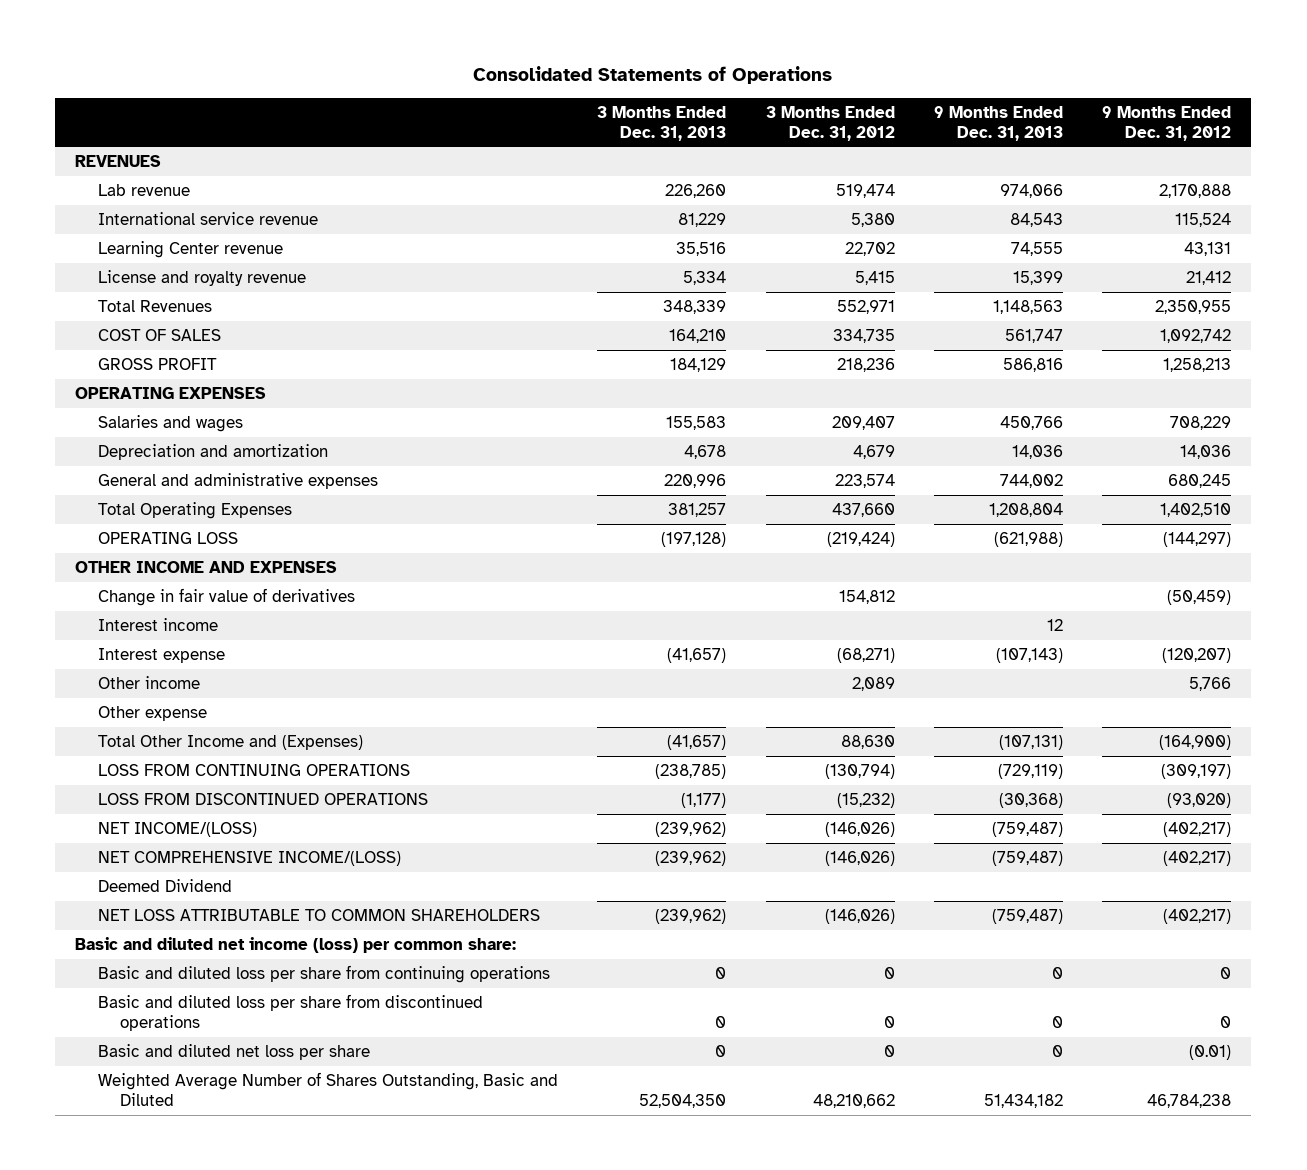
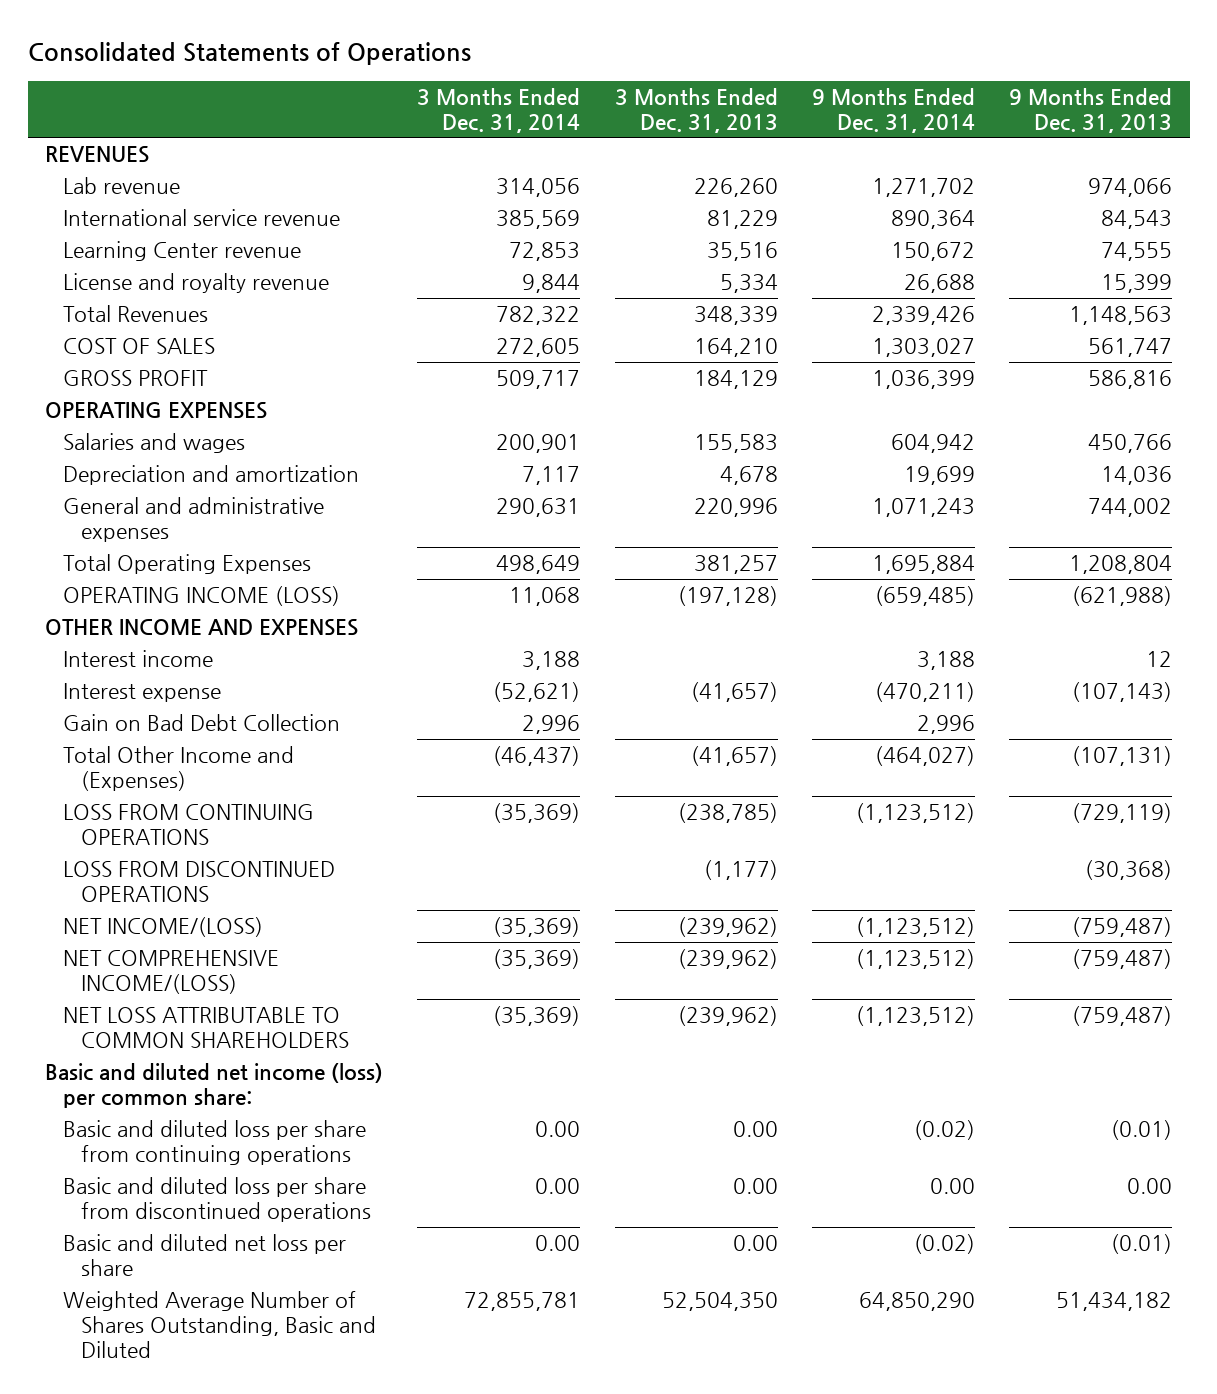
[765,106,895,141] 3 Months Ended Dec. 31, 2012 -> none
[1102,106,1232,141] 9 Months Ended Dec. 31, 2012 -> none
none -> [417,87,581,133] 3 Months Ended Dec. 31, 2014
none -> [812,87,976,133] 9 Months Ended Dec. 31, 2014
[97,532,238,545] OPERATING LOSS -> [62,586,340,607] OPERATING INCOME (LOSS)
[97,588,355,607] Change in fair value of derivatives -> none
[97,676,200,690] Other income -> none
[97,706,207,722] Other expense -> none
none -> [62,714,340,732] Gain on Bad Debt Collection
[97,879,232,893] Deemed Dividend -> none
[715,967,727,980] 0 -> [732,1121,778,1138] 0.00
[1051,967,1063,980] 0 -> [1111,1120,1173,1141] (0.01)
[715,1015,727,1028] 0 -> [732,1178,778,1195] 0.00
[1051,1015,1063,1028] 0 -> [1127,1178,1173,1195] 0.00
[715,1045,727,1058] 0 -> [732,1235,778,1252] 0.00
[1051,1045,1063,1058] 0 -> [1111,1234,1173,1255] (0.01)

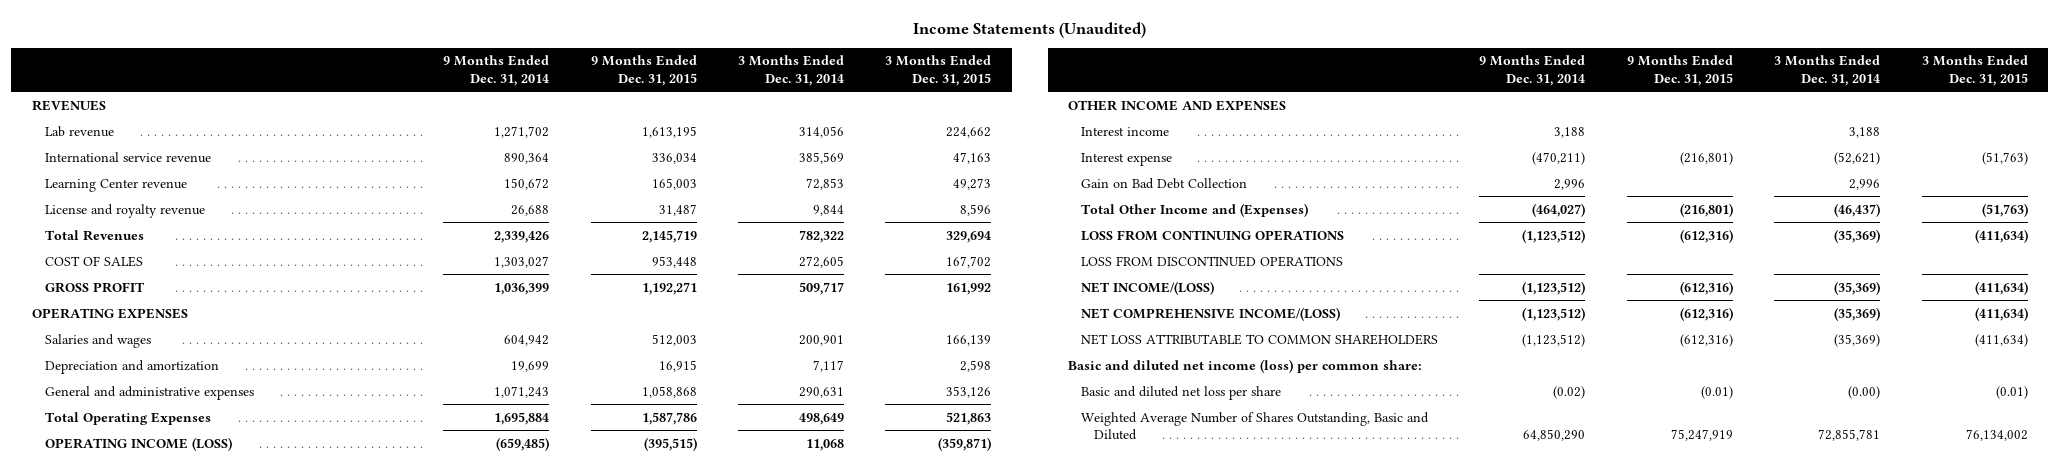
[27,41,471,65] Consolidated Statements of Operations -> [912,21,1146,38] Income Statements (Unaudited)
[614,87,778,133] 3 Months Ended Dec. 31, 2013 -> none
[1009,87,1173,133] 9 Months Ended Dec. 31, 2013 -> none
none -> [590,55,697,86] 9 Months Ended Dec. 31, 2015
none -> [885,55,992,86] 3 Months Ended Dec. 31, 2015
[62,1120,366,1166] Basic and diluted loss per share from continuing operations -> none
[62,1177,372,1223] Basic and diluted loss per share from discontinued operations -> none
[535,1235,581,1252] 0.00 -> [1848,385,1881,399] (0.00)

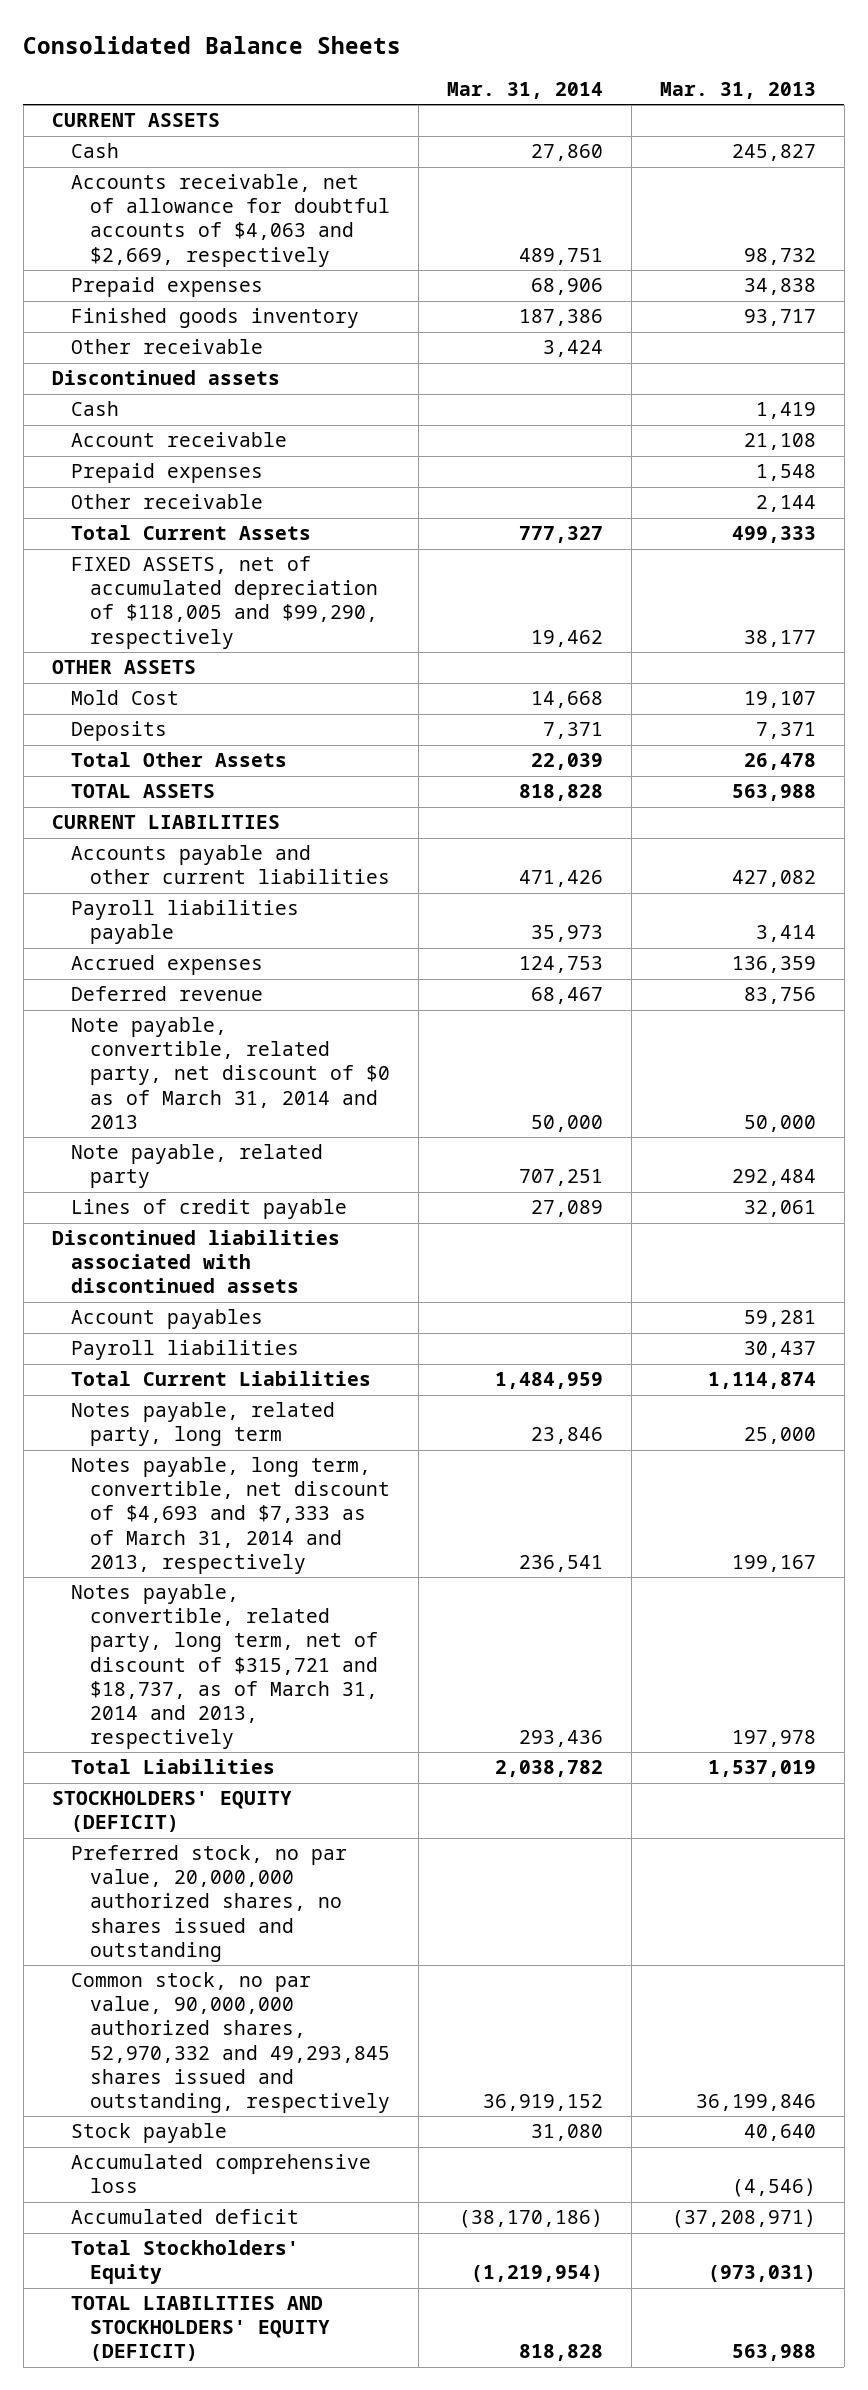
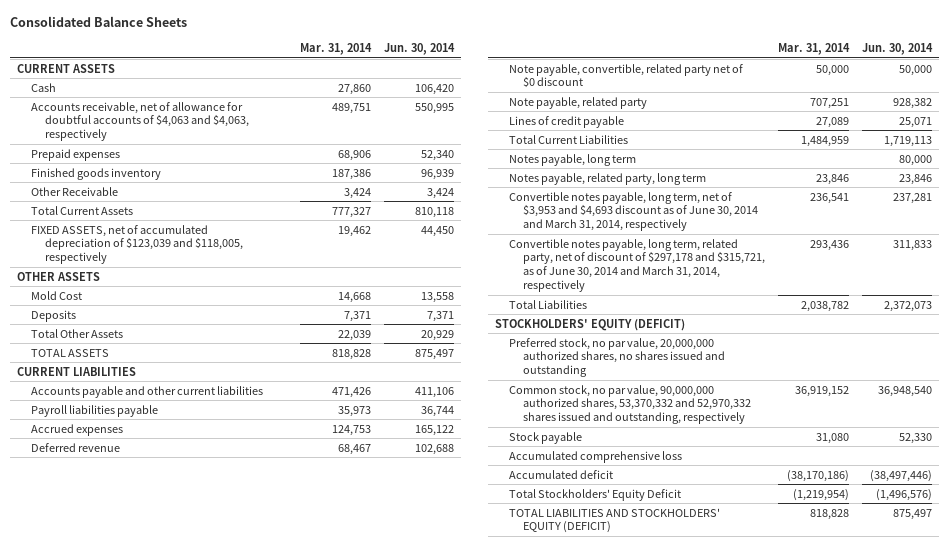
[659,81,816,99] Mar. 31, 2013 -> none
none -> [384,43,456,56] Jun. 30, 2014
[70,174,390,267] Accounts receivable, net of allowance for doubtful accounts of $4,063 and $2,669, respectively -> [30,101,250,142] Accounts receivable, net of allowance for doubtful accounts of $4,063 and $4,063, respectively
[51,370,280,386] Discontinued assets -> none
[70,401,119,417] Cash -> none
[70,432,287,448] Account receivable -> none
[70,463,263,484] Prepaid expenses -> none
[70,494,263,510] Other receivable -> none
[70,339,263,355] Other receivable -> [30,186,118,196] Other Receivable
[70,556,378,649] FIXED ASSETS, net of accumulated depreciation of $118,005 and $99,290, respectively -> [30,224,244,265] FIXED ASSETS, net of accumulated depreciation of $123,039 and $118,005, respectively
[70,1017,390,1129] Note payable, convertible, related party, net discount of $0 as of March 31, 2014 and 2013 -> [508,63,743,89] Note payable, convertible, related party net of $0 discount
[51,1230,340,1294] Discontinued liabilities associated with discontinued assets -> none
[70,1309,263,1330] Account payables -> none
[70,1340,299,1361] Payroll liabilities -> none
none -> [508,153,636,166] Notes payable, long term
[70,1457,390,1574] Notes payable, long term, convertible, net discount of $4,693 and $7,333 as of March 31, 2014 and 2013, respectively -> [508,191,759,232] Convertible notes payable, long term, net of $3,953 and $4,693 discount as of June 30, 2014 and March 31, 2014, respectively
[70,1584,378,1749] Notes payable, convertible, related party, long term, net of discount of $315,721 and $18,737, as of March 31, 2014 and 2013, respectively -> [508,238,766,292] Convertible notes payable, long term, related party, net of discount of $297,178 and $315,721, as of June 30, 2014 and March 31, 2014, respectively
[70,1972,390,2113] Common stock, no par value, 90,000,000 authorized shares, 52,970,332 and 49,293,845 shares issued and outstanding, respectively -> [508,384,752,425] Common stock, no par value, 90,000,000 authorized shares, 53,370,332 and 52,970,332 shares issued and outstanding, respectively
[70,2240,299,2285] Total Stockholders' Equity -> [508,488,681,501] Total Stockholders' Equity Deficit

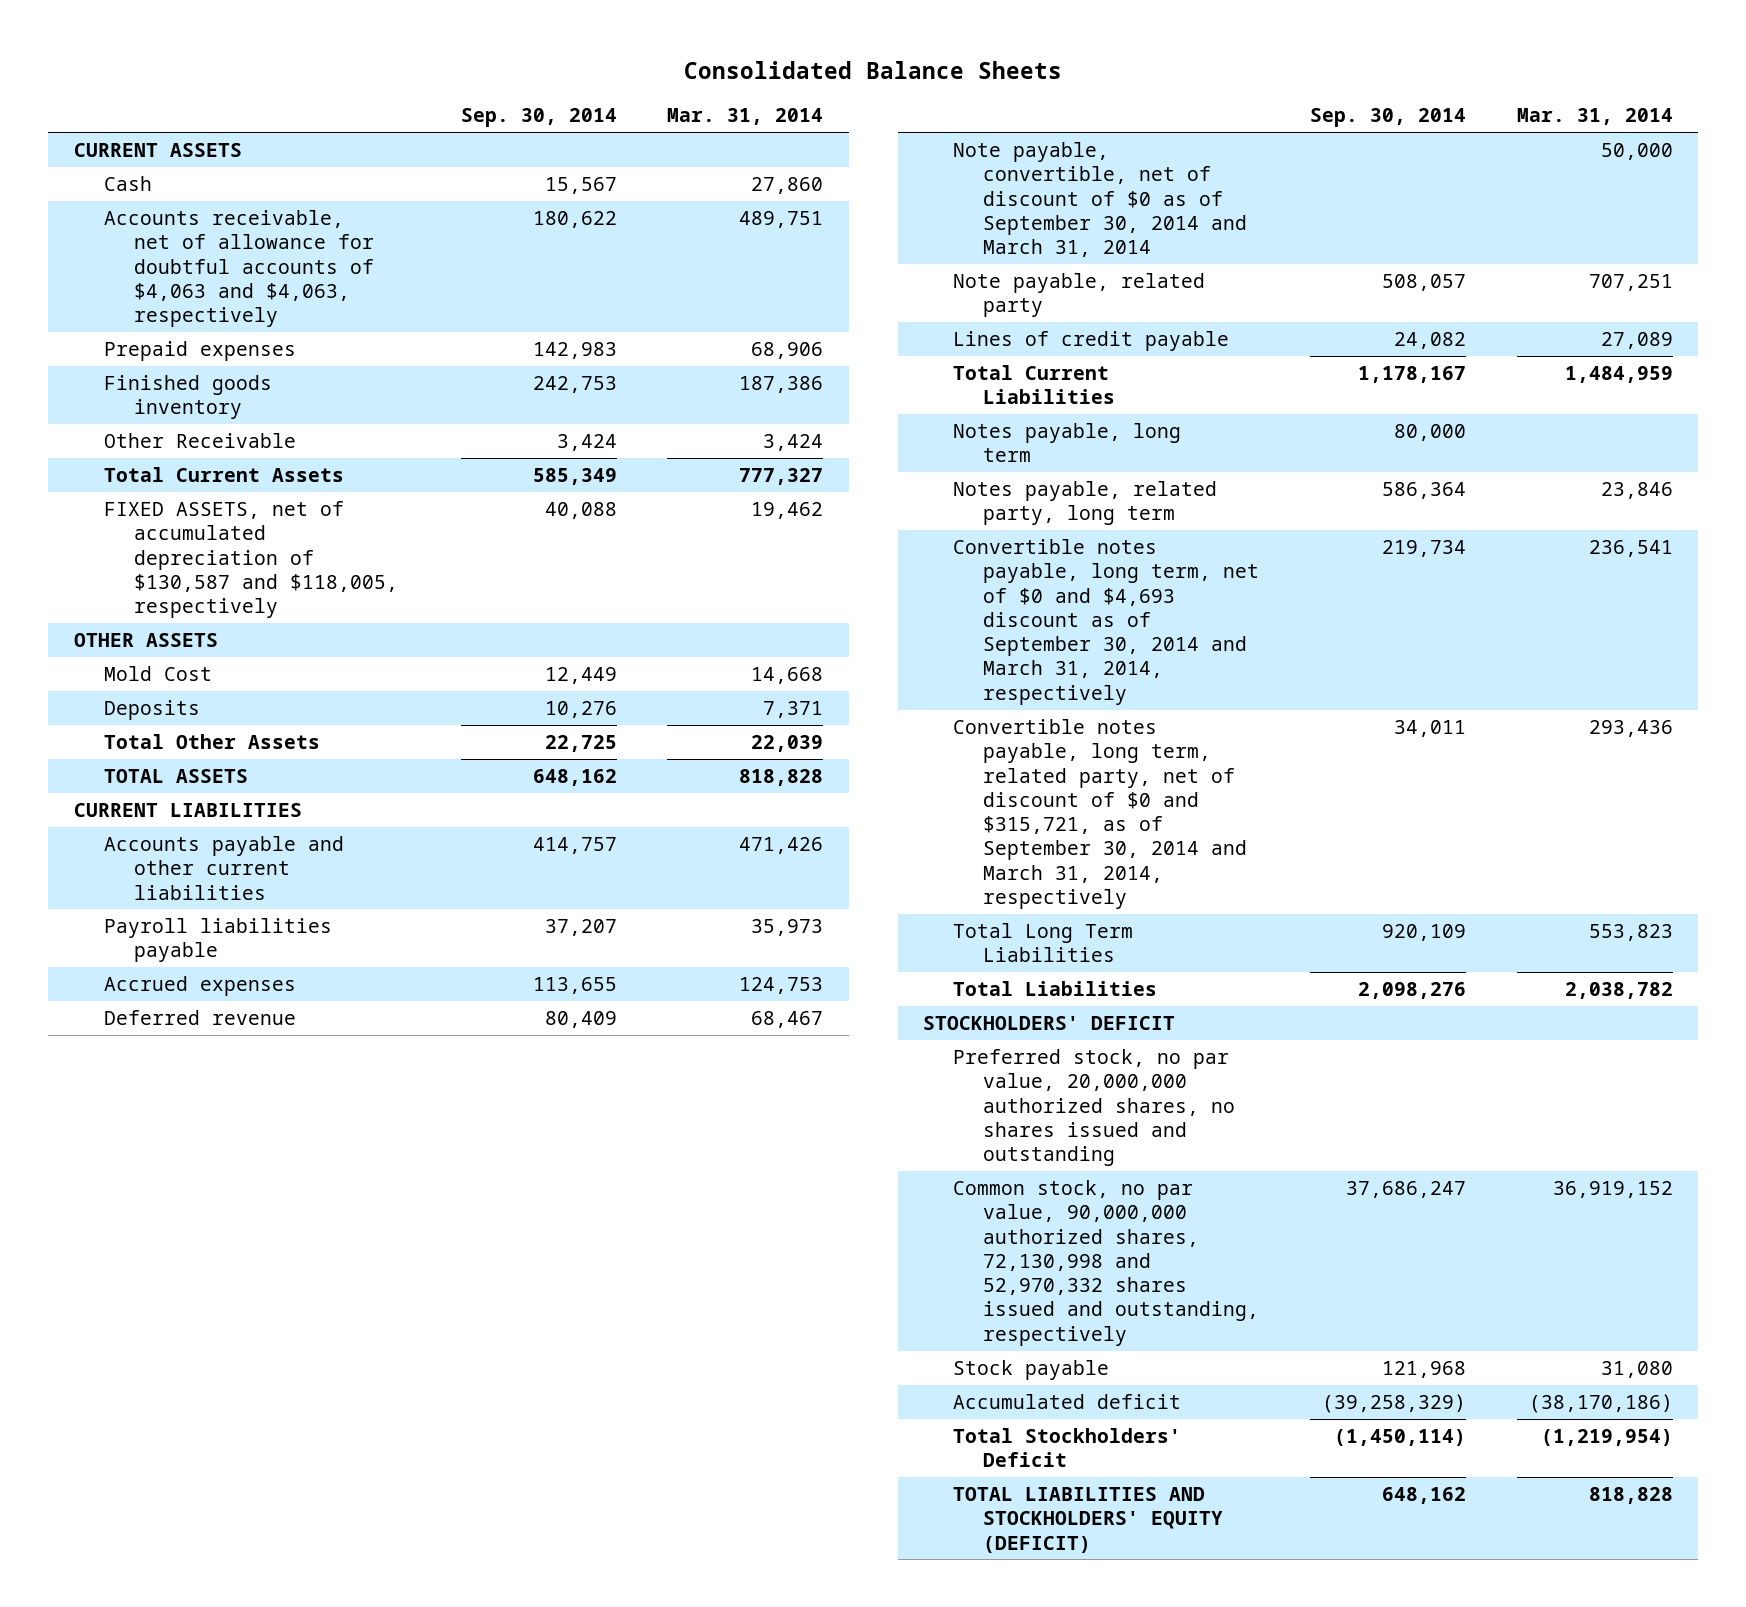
[384,43,456,56] Jun. 30, 2014 -> none
none -> [460,108,617,128] Sep. 30, 2014
[30,224,244,265] FIXED ASSETS, net of accumulated depreciation of $123,039 and $118,005, respectively -> [103,500,398,619] FIXED ASSETS, net of accumulated depreciation of $130,587 and $118,005, respectively
[508,63,743,89] Note payable, convertible, related party net of $0 discount -> [953,141,1248,258] Note payable, convertible, net of discount of $0 as of September 30, 2014 and March 31, 2014
[508,191,759,232] Convertible notes payable, long term, net of $3,953 and $4,693 discount as of June 30, 2014 and March 31, 2014, respectively -> [953,538,1260,705] Convertible notes payable, long term, net of $0 and $4,693 discount as of September 30, 2014 and March 31, 2014, respectively
[508,238,766,292] Convertible notes payable, long term, related party, net of discount of $297,178 and $315,721, as of June 30, 2014 and March 31, 2014, respectively -> [953,718,1248,909] Convertible notes payable, long term, related party, net of discount of $0 and $315,721, as of September 30, 2014 and March 31, 2014, respectively
none -> [953,922,1134,963] Total Long Term Liabilities
[494,318,685,331] STOCKHOLDERS' EQUITY (DEFICIT) -> [923,1015,1176,1030] STOCKHOLDERS' DEFICIT
[508,384,752,425] Common stock, no par value, 90,000,000 authorized shares, 53,370,332 and 52,970,332 shares issued and outstanding, respectively -> [953,1179,1260,1346] Common stock, no par value, 90,000,000 authorized shares, 72,130,998 and 52,970,332 shares issued and outstanding, respectively
[508,450,682,463] Accumulated comprehensive loss -> none
[508,488,681,501] Total Stockholders' Equity Deficit -> [953,1427,1182,1468] Total Stockholders' Deficit

